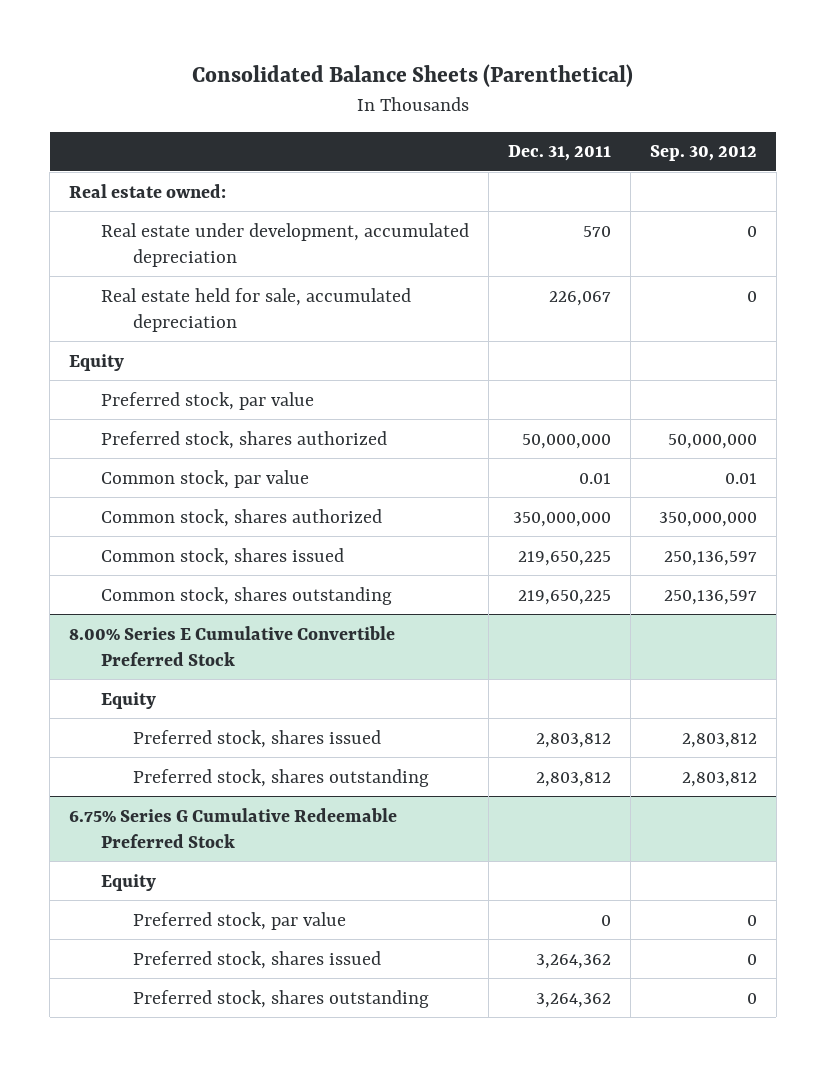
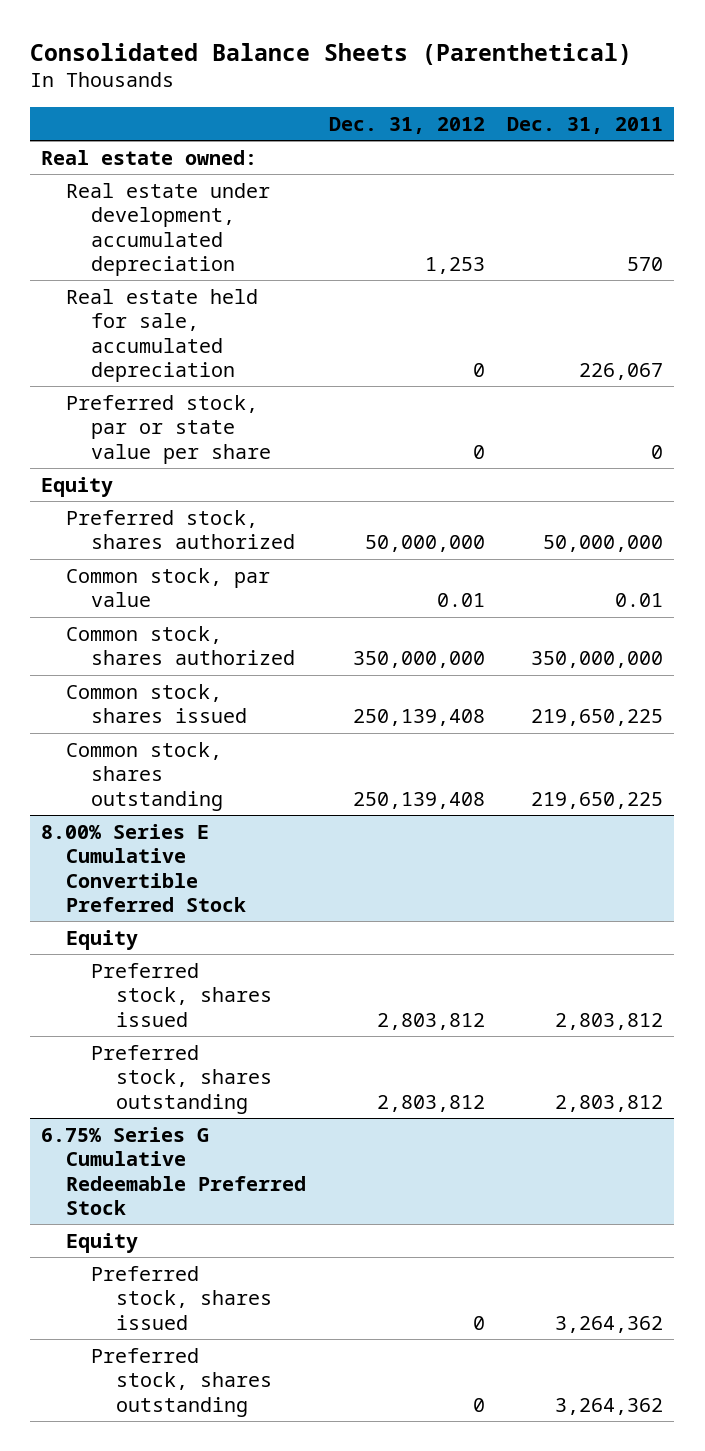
[649,145,757,162] Sep. 30, 2012 -> none
none -> [328,116,485,134] Dec. 31, 2012
none -> [66,394,272,464] Preferred stock, par or state value per share
[101,391,315,410] Preferred stock, par value -> none
[133,911,347,930] Preferred stock, par value -> none

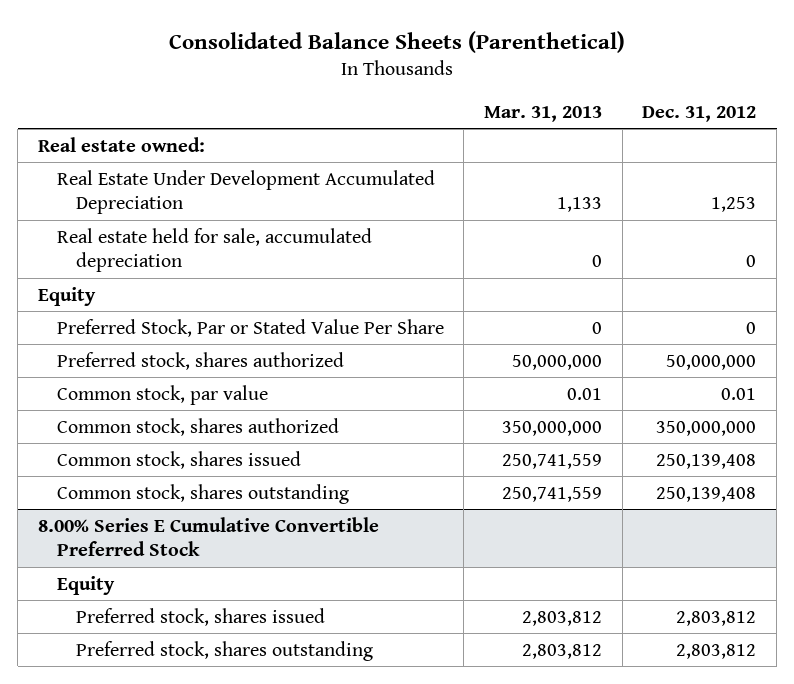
[507,116,664,134] Dec. 31, 2011 -> none
none -> [484,106,603,123] Mar. 31, 2013
[66,182,271,276] Real estate under development, accumulated depreciation -> [56,169,435,215] Real Estate Under Development Accumulated Depreciation
[66,394,272,464] Preferred stock, par or state value per share -> none
none -> [56,318,444,337] Preferred Stock, Par or Stated Value Per Share
[41,1126,307,1215] 6.75% Series G Cumulative Redeemable Preferred Stock -> none
[66,1232,139,1253] Equity -> none
[91,1265,273,1330] Preferred stock, shares issued -> none
[91,1347,273,1417] Preferred stock, shares outstanding -> none

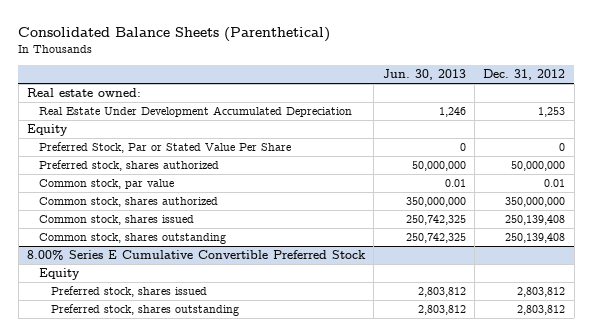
[484,106,603,123] Mar. 31, 2013 -> none
none -> [382,69,466,81] Jun. 30, 2013
[56,227,372,273] Real estate held for sale, accumulated depreciation -> none

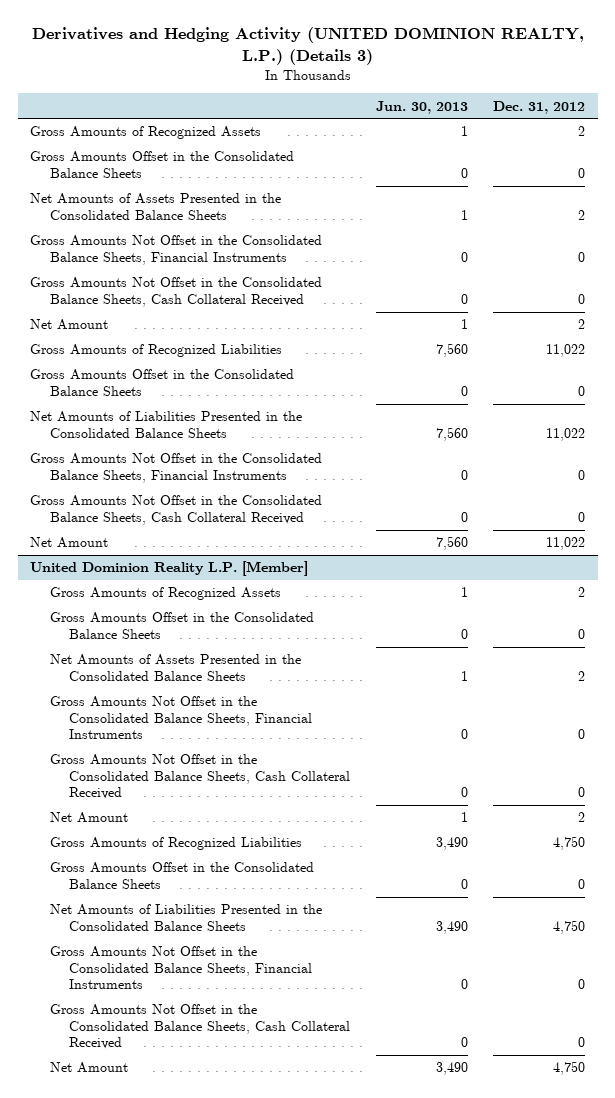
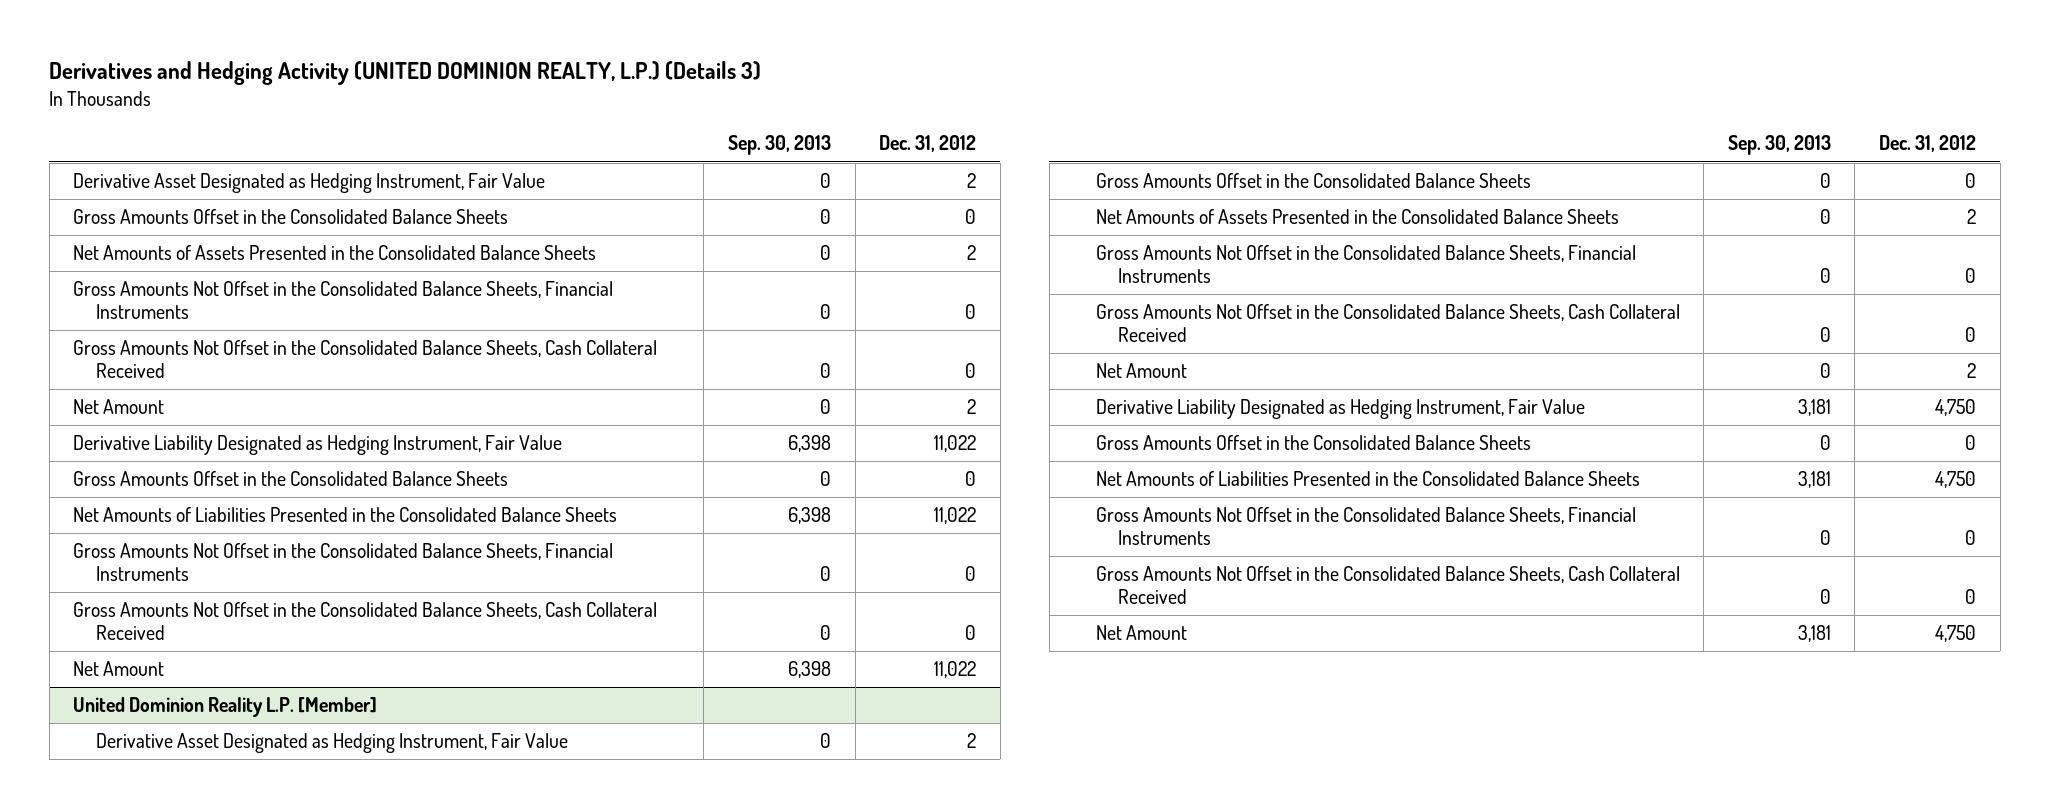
[375,100,468,114] Jun. 30, 2013 -> none
none -> [728,135,832,156] Sep. 30, 2013
[30,126,262,140] Gross Amounts of Recognized Assets -> [73,173,546,194] Derivative Asset Designated as Hedging Instrument, Fair Value
[30,344,283,358] Gross Amounts of Recognized Liabilities -> [73,435,563,456] Derivative Liability Designated as Hedging Instrument, Fair Value
[49,587,281,601] Gross Amounts of Recognized Assets -> [95,733,568,754] Derivative Asset Designated as Hedging Instrument, Fair Value
[49,837,302,851] Gross Amounts of Recognized Liabilities -> [1095,399,1585,420] Derivative Liability Designated as Hedging Instrument, Fair Value

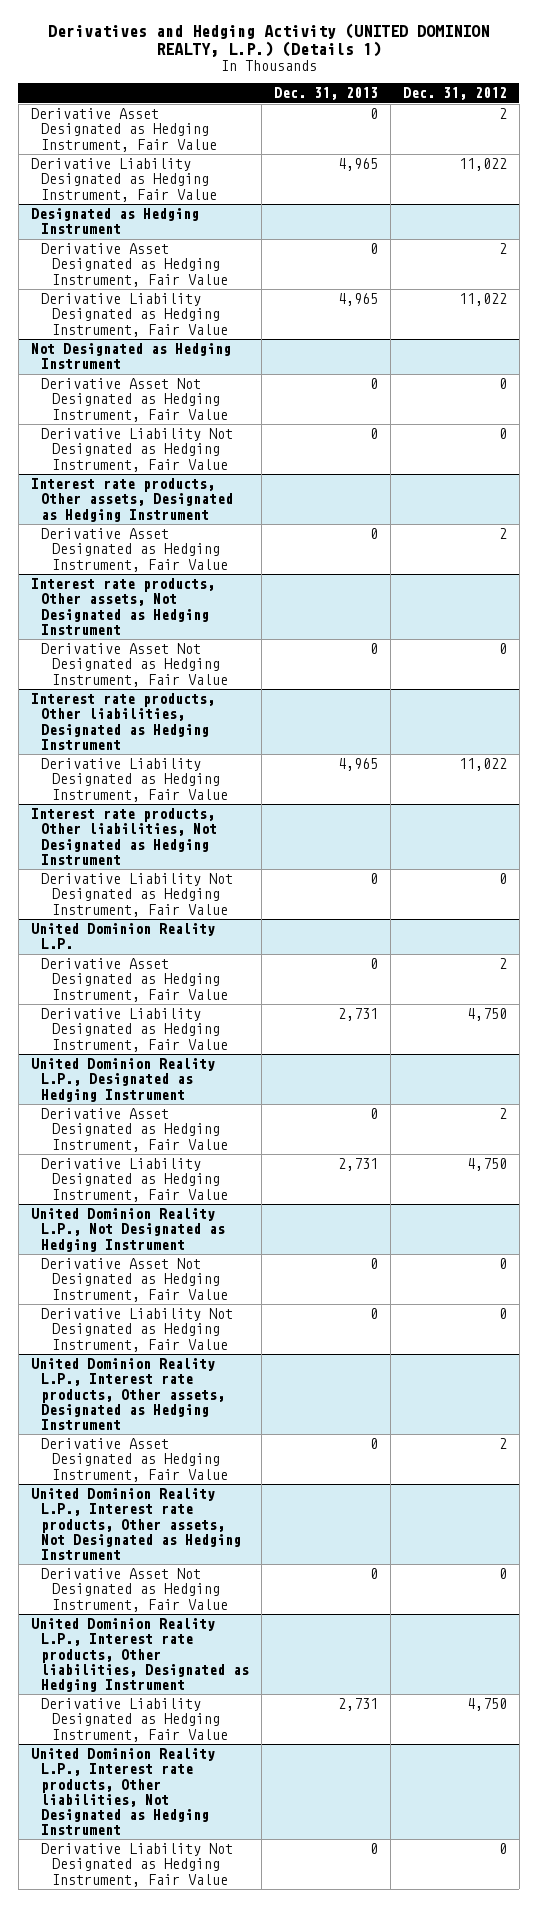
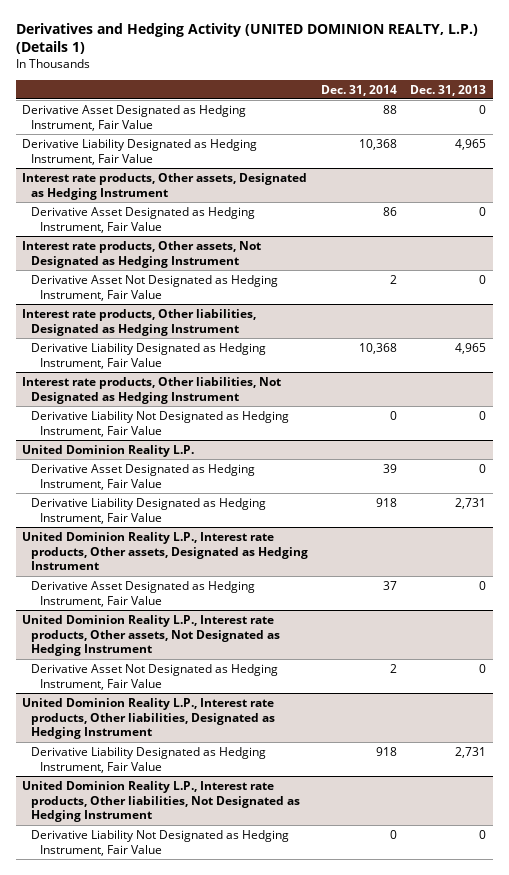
[402,87,507,101] Dec. 31, 2012 -> none
none -> [321,84,398,96] Dec. 31, 2014
[30,208,199,235] Designated as Hedging Instrument -> none
[41,243,228,287] Derivative Asset Designated as Hedging Instrument, Fair Value -> none
[41,293,228,337] Derivative Liability Designated as Hedging Instrument, Fair Value -> none
[30,343,231,370] Not Designated as Hedging Instrument -> none
[41,378,228,422] Derivative Asset Not Designated as Hedging Instrument, Fair Value -> none
[41,428,234,472] Derivative Liability Not Designated as Hedging Instrument, Fair Value -> none
[30,1058,215,1102] United Dominion Reality L.P., Designated as Hedging Instrument -> none
[41,1108,228,1152] Derivative Asset Designated as Hedging Instrument, Fair Value -> none
[41,1158,228,1202] Derivative Liability Designated as Hedging Instrument, Fair Value -> none
[30,1208,226,1252] United Dominion Reality L.P., Not Designated as Hedging Instrument -> none
[41,1258,228,1302] Derivative Asset Not Designated as Hedging Instrument, Fair Value -> none
[41,1308,234,1352] Derivative Liability Not Designated as Hedging Instrument, Fair Value -> none

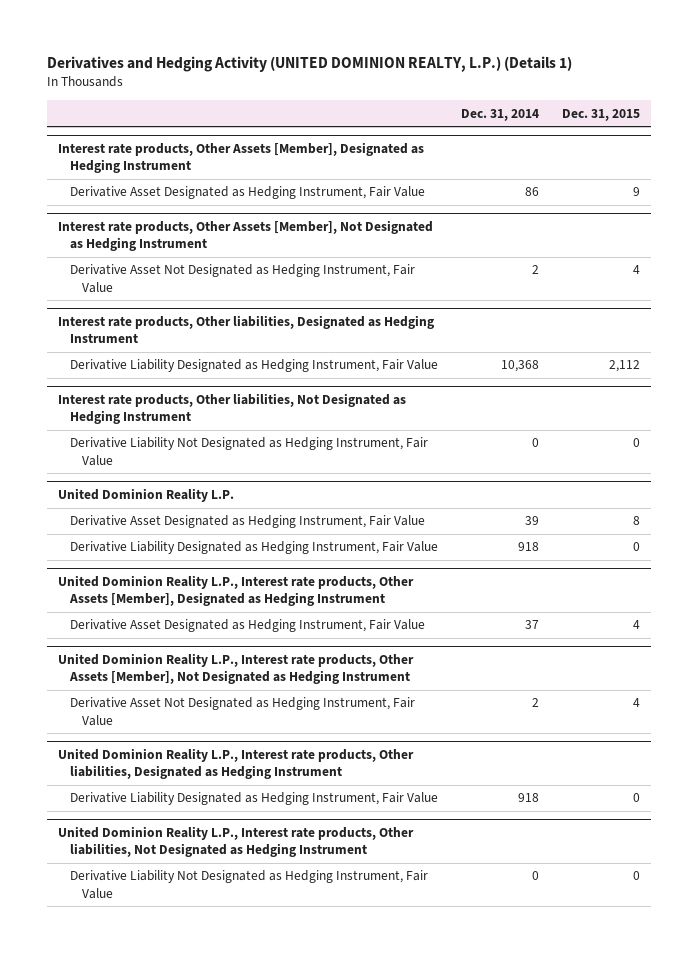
[410,84,487,96] Dec. 31, 2013 -> none
none -> [561,108,640,121] Dec. 31, 2015
[22,104,247,131] Derivative Asset Designated as Hedging Instrument, Fair Value -> none
[22,138,258,165] Derivative Liability Designated as Hedging Instrument, Fair Value -> none
[22,172,308,200] Interest rate products, Other assets, Designated as Hedging Instrument -> [58,142,425,174] Interest rate products, Other Assets [Member], Designated as Hedging Instrument
[22,240,262,268] Interest rate products, Other assets, Not Designated as Hedging Instrument -> [58,220,434,252] Interest rate products, Other Assets [Member], Not Designated as Hedging Instrument
[22,531,309,571] United Dominion Reality L.P., Interest rate products, Other assets, Designated as Hedging Instrument -> [58,575,415,607] United Dominion Reality L.P., Interest rate products, Other Assets [Member], Designated as Hedging Instrument
[22,614,281,657] United Dominion Reality L.P., Interest rate products, Other assets, Not Designated as Hedging Instrument -> [58,653,415,685] United Dominion Reality L.P., Interest rate products, Other Assets [Member], Not Designated as Hedging Instrument

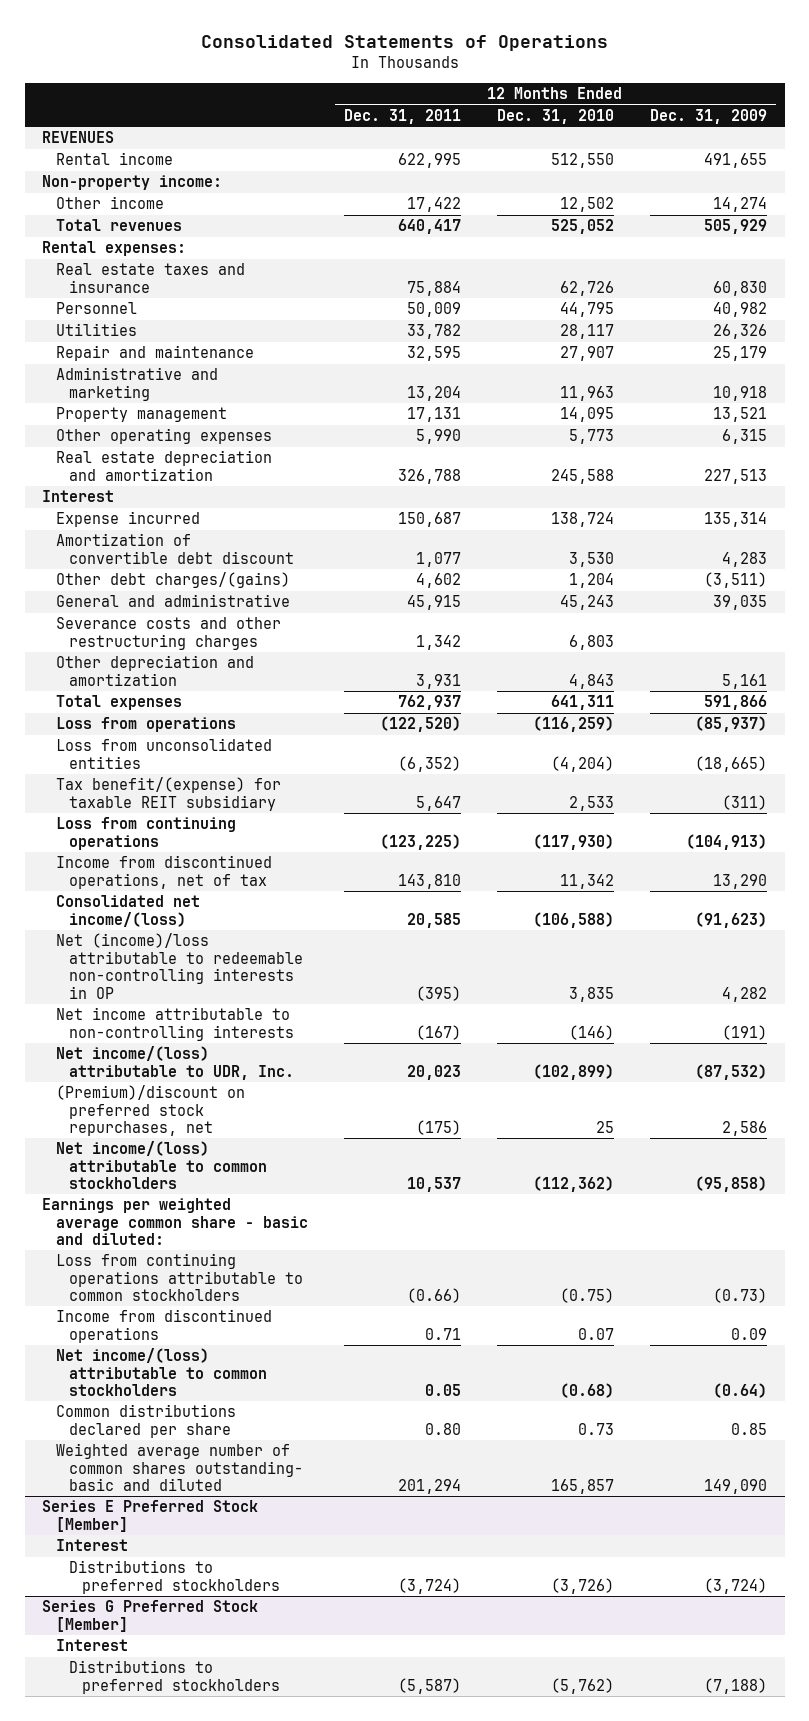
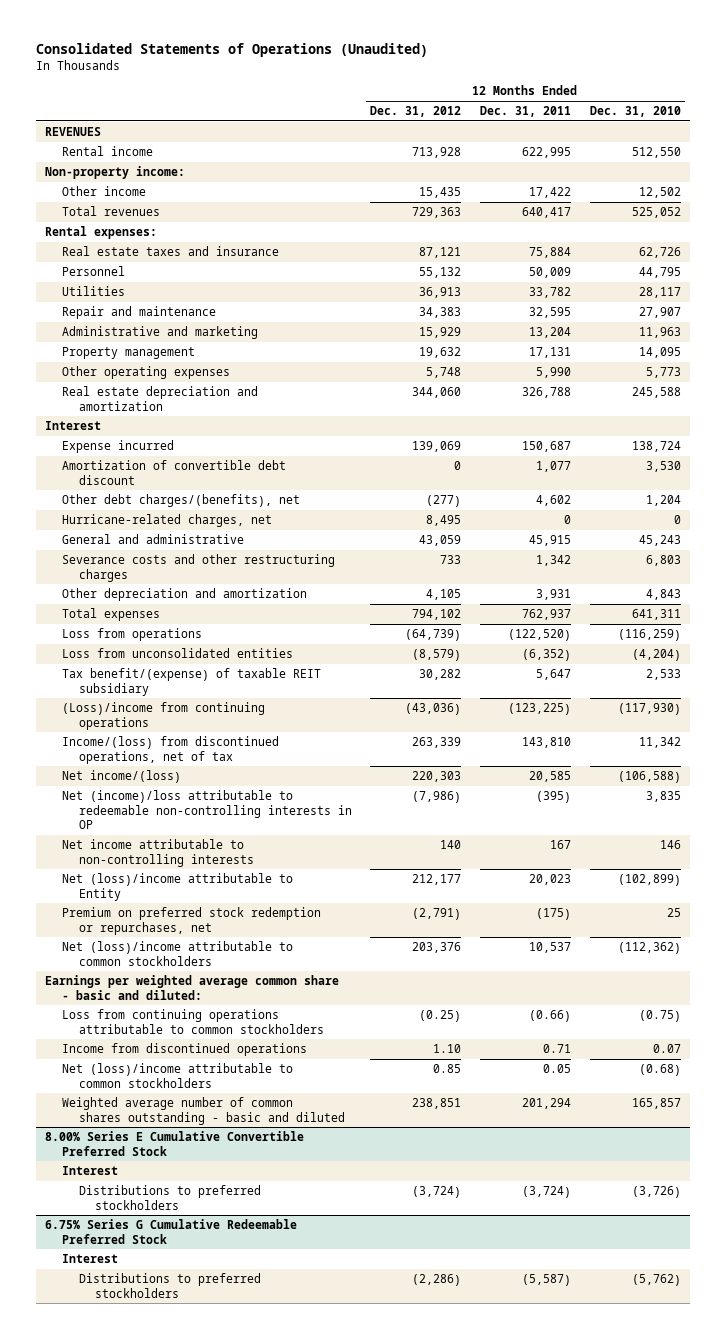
[200,34,608,51] Consolidated Statements of Operations -> [35,42,428,57] Consolidated Statements of Operations (Unaudited)
[649,109,767,125] Dec. 31, 2009 -> none
none -> [370,106,462,118] Dec. 31, 2012
[55,572,290,589] Other debt charges/(gains) -> [61,494,300,508] Other debt charges/(benefits), net
none -> [61,514,272,528] Hurricane-related charges, net
[55,777,281,811] Tax benefit/(expense) for taxable REIT subsidiary -> [61,668,321,696] Tax benefit/(expense) of taxable REIT subsidiary
[55,817,236,850] Loss from continuing operations -> [61,702,265,730] (Loss)/income from continuing operations
[55,855,272,889] Income from discontinued operations, net of tax -> [61,736,279,764] Income/(loss) from discontinued operations, net of tax
[55,895,200,927] Consolidated net income/(loss) -> [61,770,181,784] Net income/(loss)
[415,1024,461,1040] (167) -> [549,840,571,850] 167
[568,1024,614,1040] (146) -> [659,840,681,850] 146
[55,1046,294,1080] Net income/(loss) attributable to UDR, Inc. -> [61,873,293,901] Net (loss)/income attributable to Entity
[55,1085,245,1137] (Premium)/discount on preferred stock repurchases, net -> [61,907,321,935] Premium on preferred stock redemption or repurchases, net
[55,1141,267,1190] Net income/(loss) attributable to common stockholders -> [61,941,293,966] Net (loss)/income attributable to common stockholders
[55,1404,236,1438] Common distributions declared per share -> none
[42,1500,259,1532] Series E Preferred Stock [Member] -> none
[55,1348,267,1397] Net income/(loss) attributable to common stockholders -> [61,1063,293,1088] Net (loss)/income attributable to common stockholders
[55,1443,303,1492] Weighted average number of common shares outstanding- basic and diluted -> [61,1097,345,1125] Weighted average number of common shares outstanding - basic and diluted
none -> [45,1131,305,1156] 8.00% Series E Cumulative Convertible Preferred Stock
[42,1600,259,1632] Series G Preferred Stock [Member] -> none
none -> [45,1219,298,1244] 6.75% Series G Cumulative Redeemable Preferred Stock

